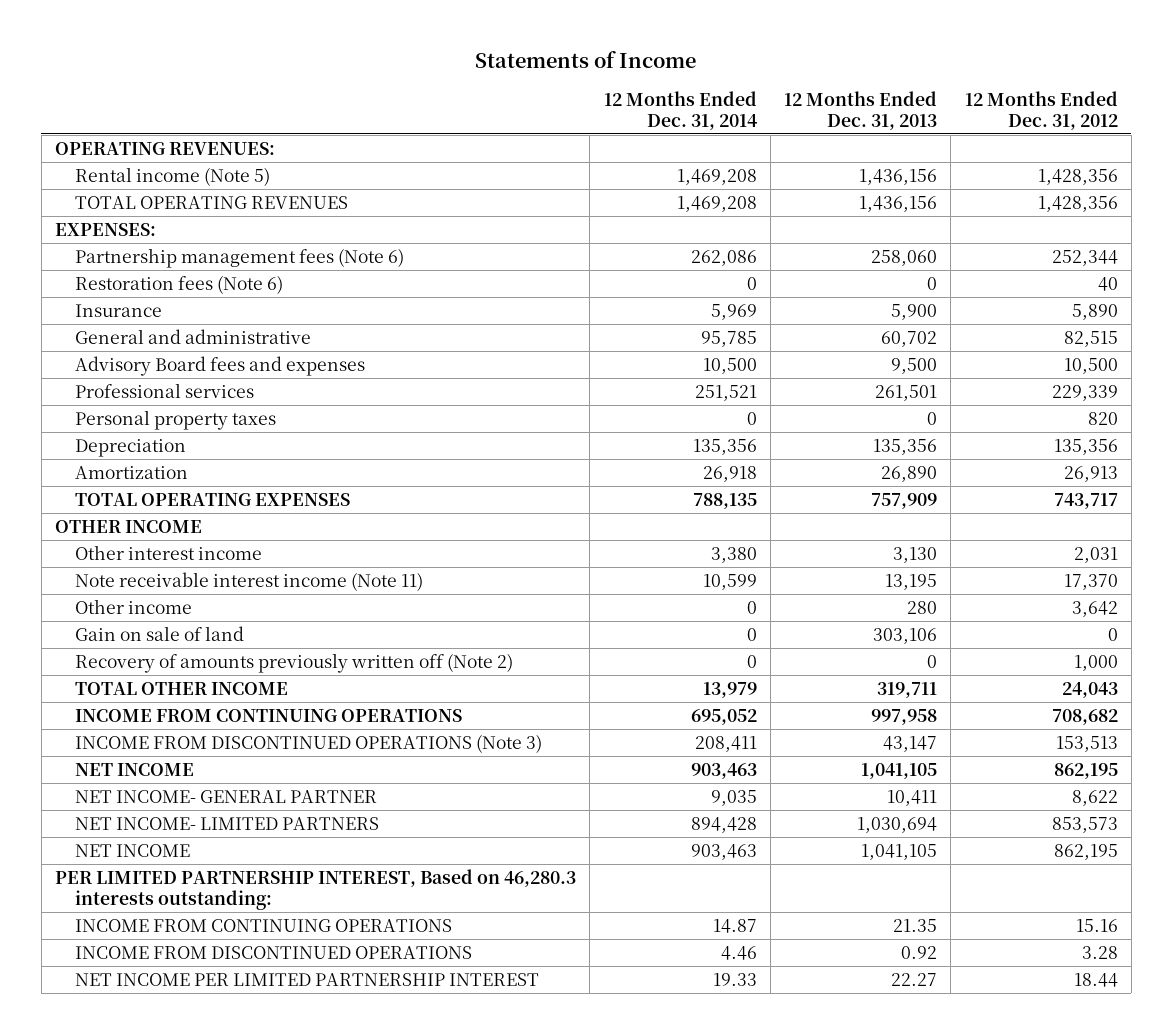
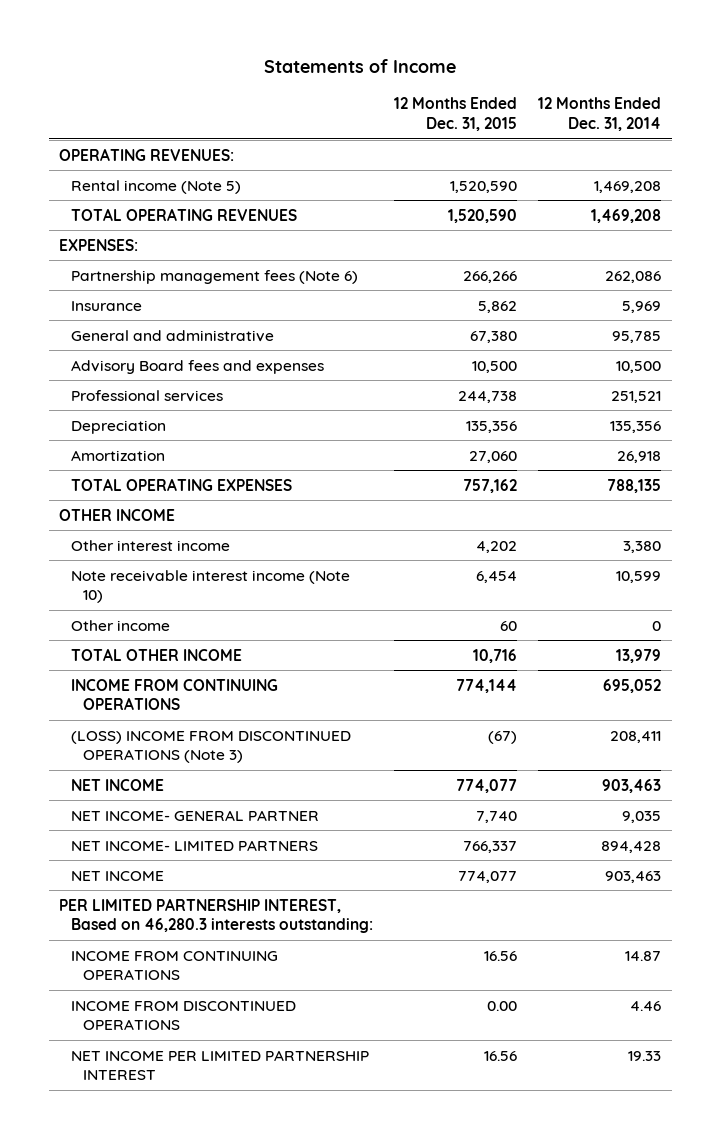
[784,90,938,130] 12 Months Ended Dec. 31, 2013 -> none
[964,90,1118,130] 12 Months Ended Dec. 31, 2012 -> none
none -> [394,97,518,132] 12 Months Ended Dec. 31, 2015
[75,274,284,294] Restoration fees (Note 6) -> none
[75,409,277,430] Personal property taxes -> none
[75,571,424,591] Note receivable interest income (Note 11) -> [70,569,350,604] Note receivable interest income (Note 10)
[75,625,245,641] Gain on sale of land -> none
[75,652,514,673] Recovery of amounts previously written off (Note 2) -> none
[75,733,543,753] INCOME FROM DISCONTINUED OPERATIONS (Note 3) -> [70,730,351,764] (LOSS) INCOME FROM DISCONTINUED OPERATIONS (Note 3)

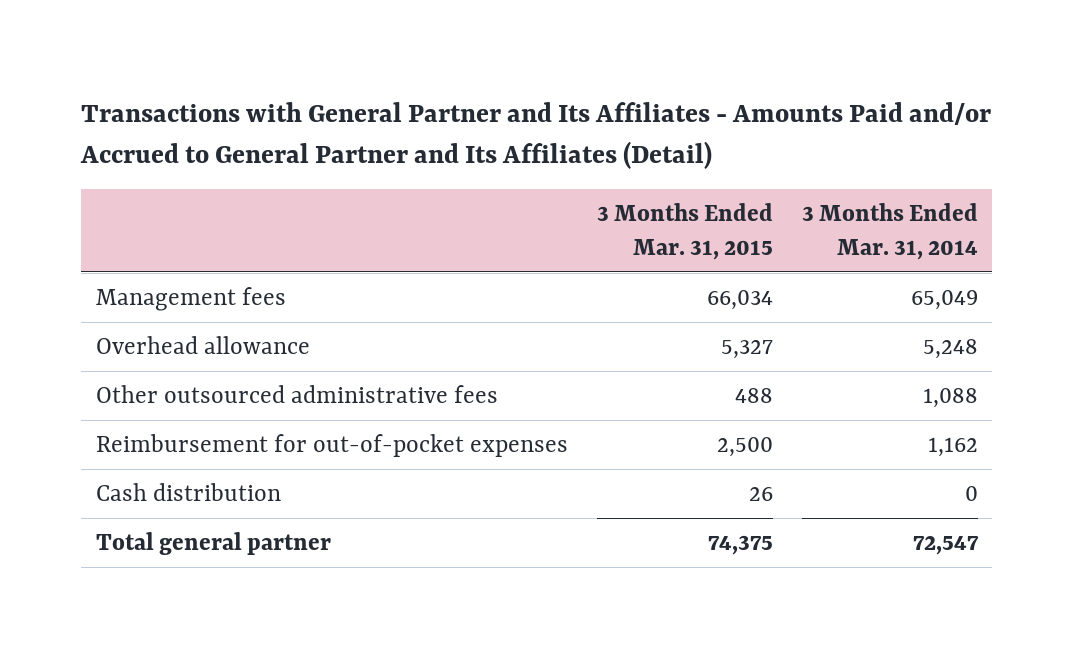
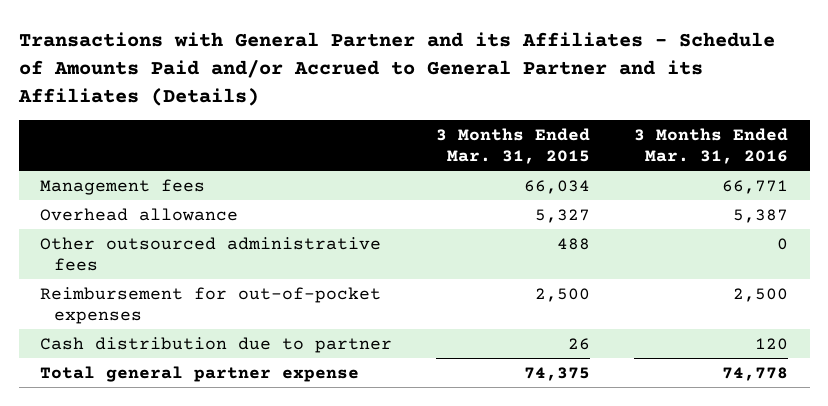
[80,102,992,169] Transactions with General Partner and Its Affiliates - Amounts Paid and/or Accrued to General Partner and Its Affiliates (Detail) -> [17,32,775,107] Transactions with General Partner and its Affiliates - Schedule of Amounts Paid and/or Accrued to General Partner and its Affiliates (Details)
[801,203,978,260] 3 Months Ended Mar. 31, 2014 -> none
none -> [633,127,788,164] 3 Months Ended Mar. 31, 2016
[95,482,281,501] Cash distribution -> [40,336,393,353] Cash distribution due to partner
[95,531,331,555] Total general partner -> [40,365,360,382] Total general partner expense

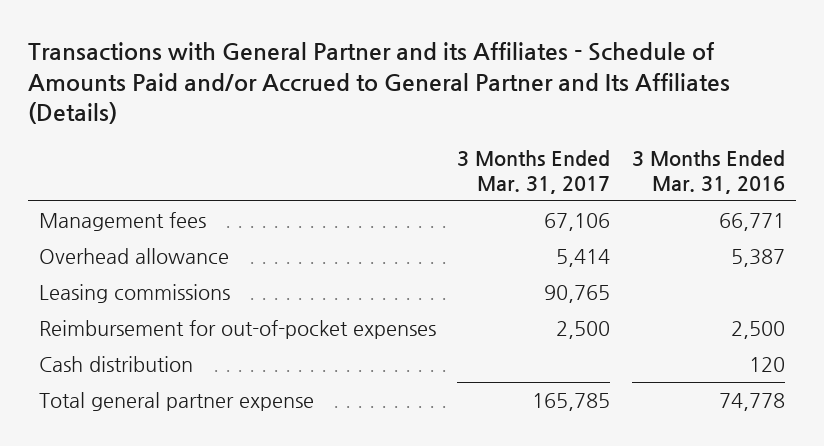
[17,32,775,107] Transactions with General Partner and its Affiliates - Schedule of Amounts Paid and/or Accrued to General Partner and its Affiliates (Details) -> [28,42,731,125] Transactions with General Partner and its Affiliates - Schedule of Amounts Paid and/or Accrued to General Partner and Its Affiliates (Details)
[436,127,591,164] 3 Months Ended Mar. 31, 2015 -> none
none -> [457,150,611,194] 3 Months Ended Mar. 31, 2017
[40,236,382,271] Other outsourced administrative fees -> none
none -> [39,284,231,304] Leasing commissions
[40,336,393,353] Cash distribution due to partner -> [39,356,194,373] Cash distribution

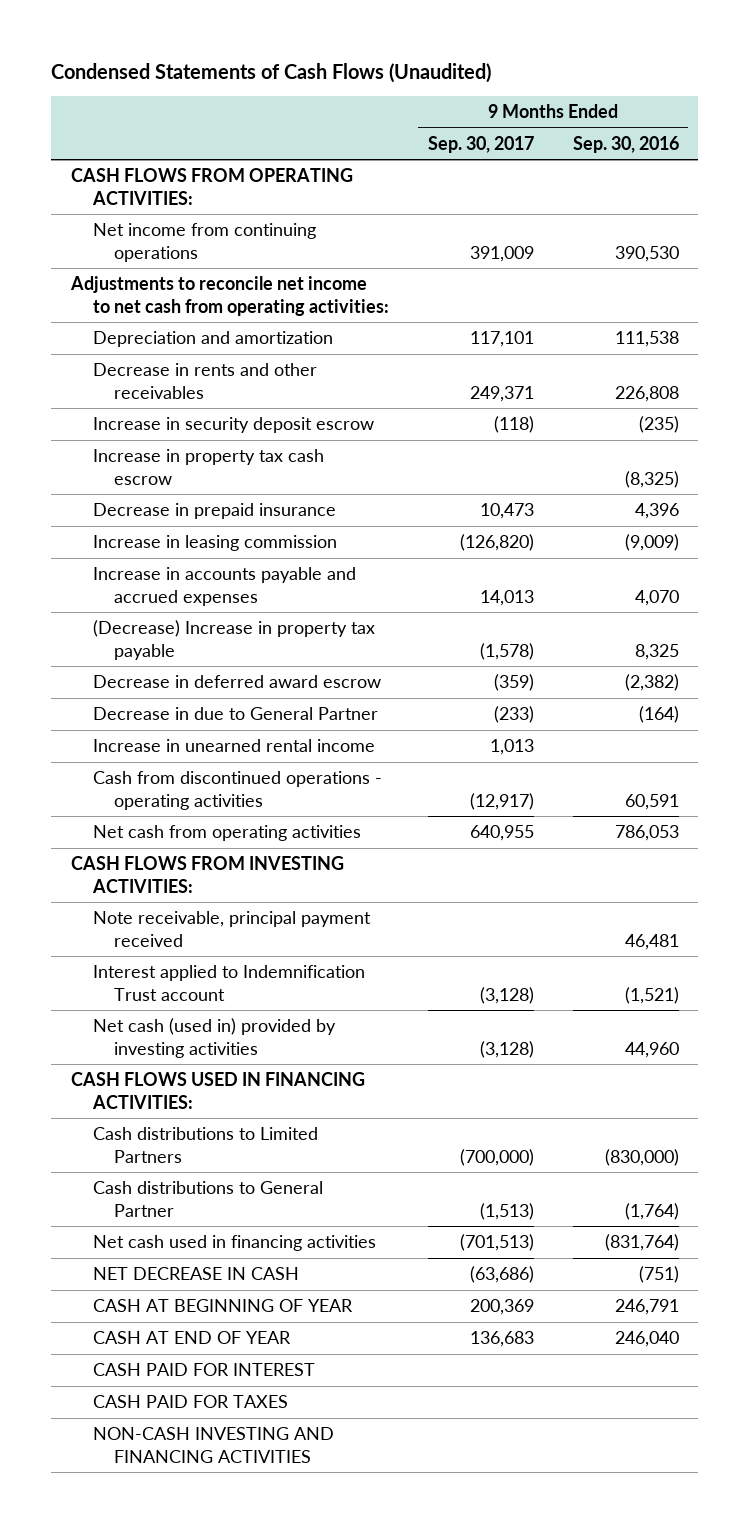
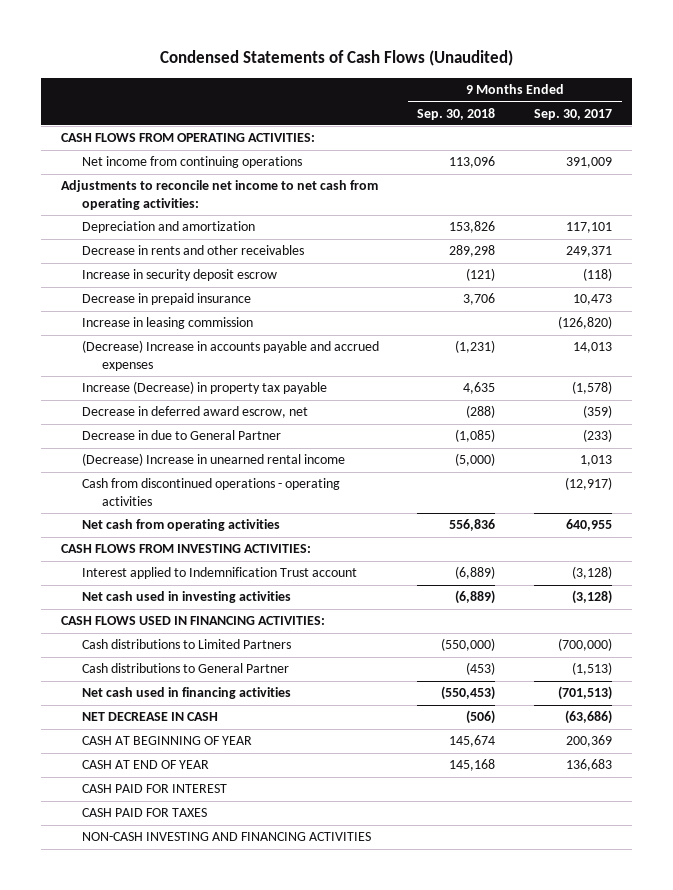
[572,135,679,153] Sep. 30, 2016 -> none
none -> [417,107,496,120] Sep. 30, 2018
[92,449,324,485] Increase in property tax cash escrow -> none
[92,567,356,606] Increase in accounts payable and accrued expenses -> [81,340,379,372] (Decrease) Increase in accounts payable and accrued expenses
[92,620,375,660] (Decrease) Increase in property tax payable -> [81,381,327,395] Increase (Decrease) in property tax payable
[92,675,381,689] Decrease in deferred award escrow -> [81,406,308,419] Decrease in deferred award escrow, net
[92,739,375,753] Increase in unearned rental income -> [81,453,345,467] (Decrease) Increase in unearned rental income
[92,911,371,947] Note receivable, principal payment received -> none
[92,1018,336,1058] Net cash (used in) provided by investing activities -> [81,591,291,604] Net cash used in investing activities

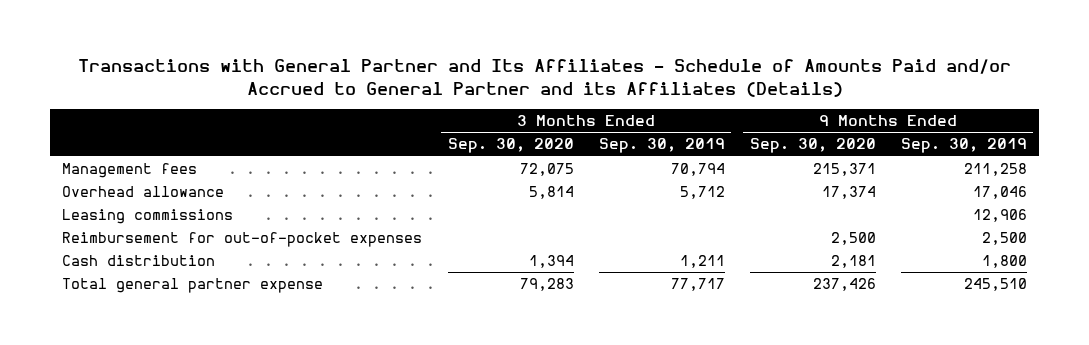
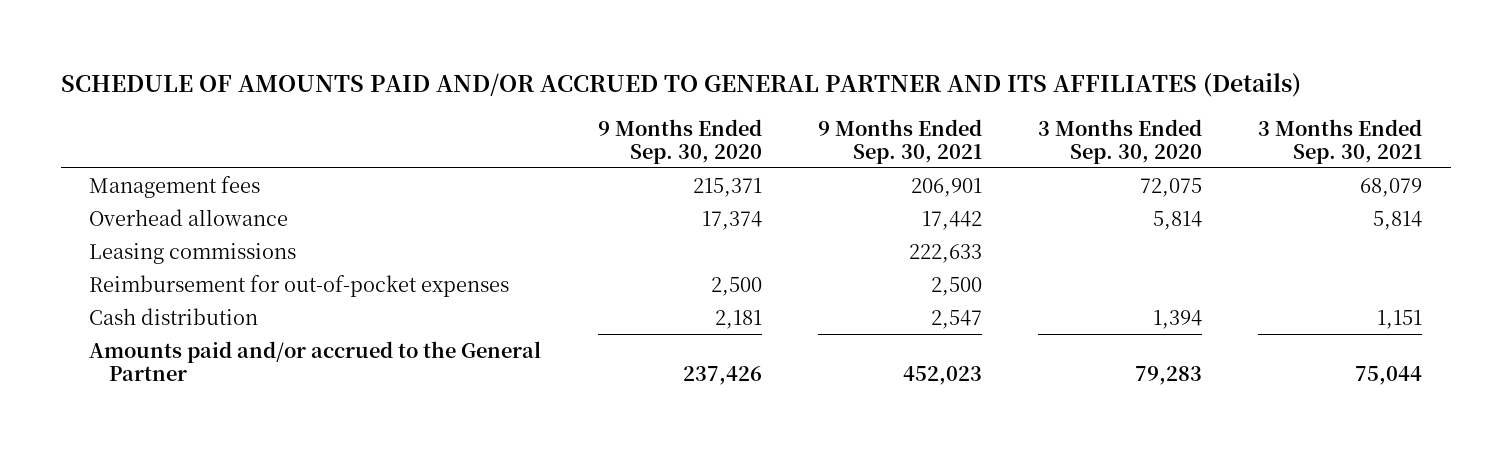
[77,59,1011,97] Transactions with General Partner and Its Affiliates - Schedule of Amounts Paid and/or Accrued to General Partner and its Affiliates (Details) -> [61,73,1302,98] SCHEDULE OF AMOUNTS PAID AND/OR ACCRUED TO GENERAL PARTNER AND ITS AFFILIATES (Details)
[598,138,725,154] Sep. 30, 2019 -> none
[900,138,1027,154] Sep. 30, 2019 -> none
none -> [817,118,982,164] 9 Months Ended Sep. 30, 2021
none -> [1258,118,1423,164] 3 Months Ended Sep. 30, 2021
[62,278,324,294] Total general partner expense -> [89,340,542,381] Amounts paid and/or accrued to the General Partner

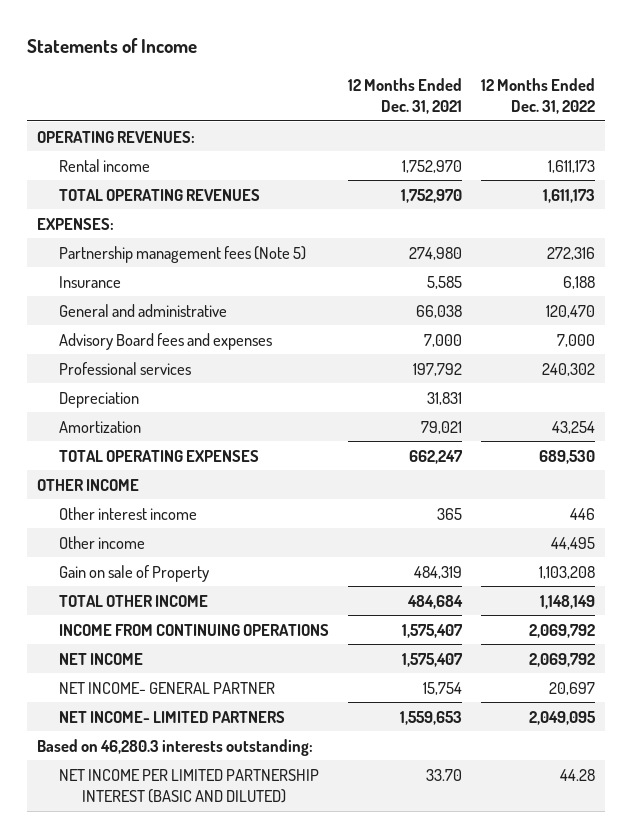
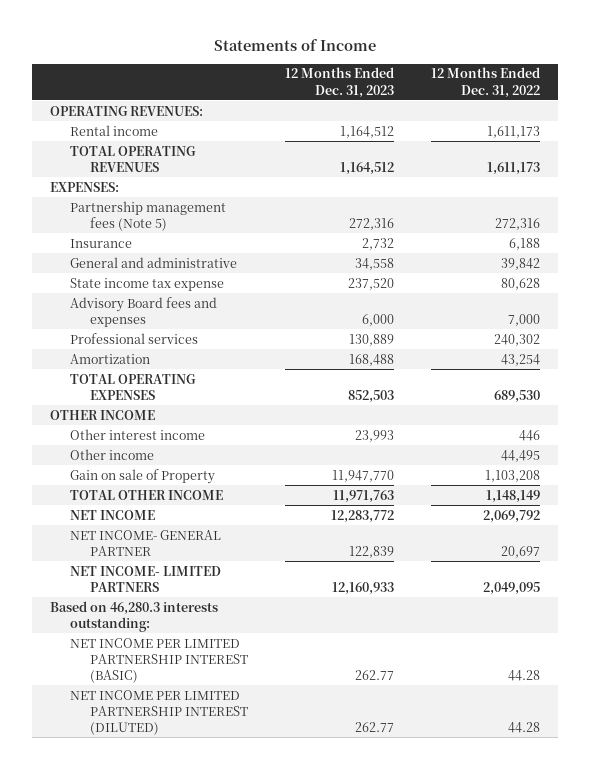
[348,77,463,115] 12 Months Ended Dec. 31, 2021 -> none
none -> [284,67,394,98] 12 Months Ended Dec. 31, 2023
[546,304,596,318] 120,470 -> [500,257,540,270] 39,842
none -> [69,277,224,291] State income tax expense
[59,391,140,408] Depreciation -> none
[59,623,330,636] INCOME FROM CONTINUING OPERATIONS -> none
[59,768,320,804] NET INCOME PER LIMITED PARTNERSHIP INTEREST (BASIC AND DILUTED) -> [69,637,248,684] NET INCOME PER LIMITED PARTNERSHIP INTEREST (BASIC)
none -> [69,689,248,736] NET INCOME PER LIMITED PARTNERSHIP INTEREST (DILUTED)

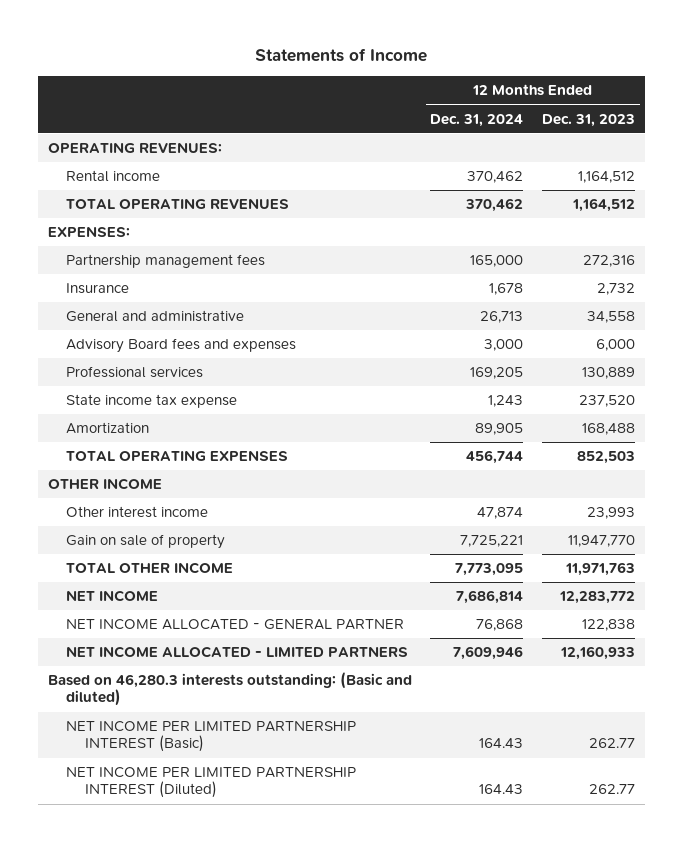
[430,67,540,98] 12 Months Ended Dec. 31, 2022 -> none
none -> [430,113,524,127] Dec. 31, 2024
[69,200,226,231] Partnership management fees (Note 5) -> [66,254,266,269] Partnership management fees
[69,277,224,291] State income tax expense -> [66,394,238,409] State income tax expense
[69,448,154,460] Other income -> none
[69,468,215,484] Gain on sale of Property -> [66,534,226,550] Gain on sale of property
[69,529,221,556] NET INCOME- GENERAL PARTNER -> [66,619,405,631] NET INCOME ALLOCATED - GENERAL PARTNER
[348,545,394,558] 122,839 -> [582,619,636,632] 122,838
[69,565,221,592] NET INCOME- LIMITED PARTNERS -> [66,646,409,659] NET INCOME ALLOCATED - LIMITED PARTNERS
[50,600,219,632] Based on 46,280.3 interests outstanding: -> [47,672,412,707] Based on 46,280.3 interests outstanding: (Basic and diluted)
[69,637,248,684] NET INCOME PER LIMITED PARTNERSHIP INTEREST (BASIC) -> [66,721,357,753] NET INCOME PER LIMITED PARTNERSHIP INTEREST (Basic)
[69,689,248,736] NET INCOME PER LIMITED PARTNERSHIP INTEREST (DILUTED) -> [66,767,357,799] NET INCOME PER LIMITED PARTNERSHIP INTEREST (Diluted)

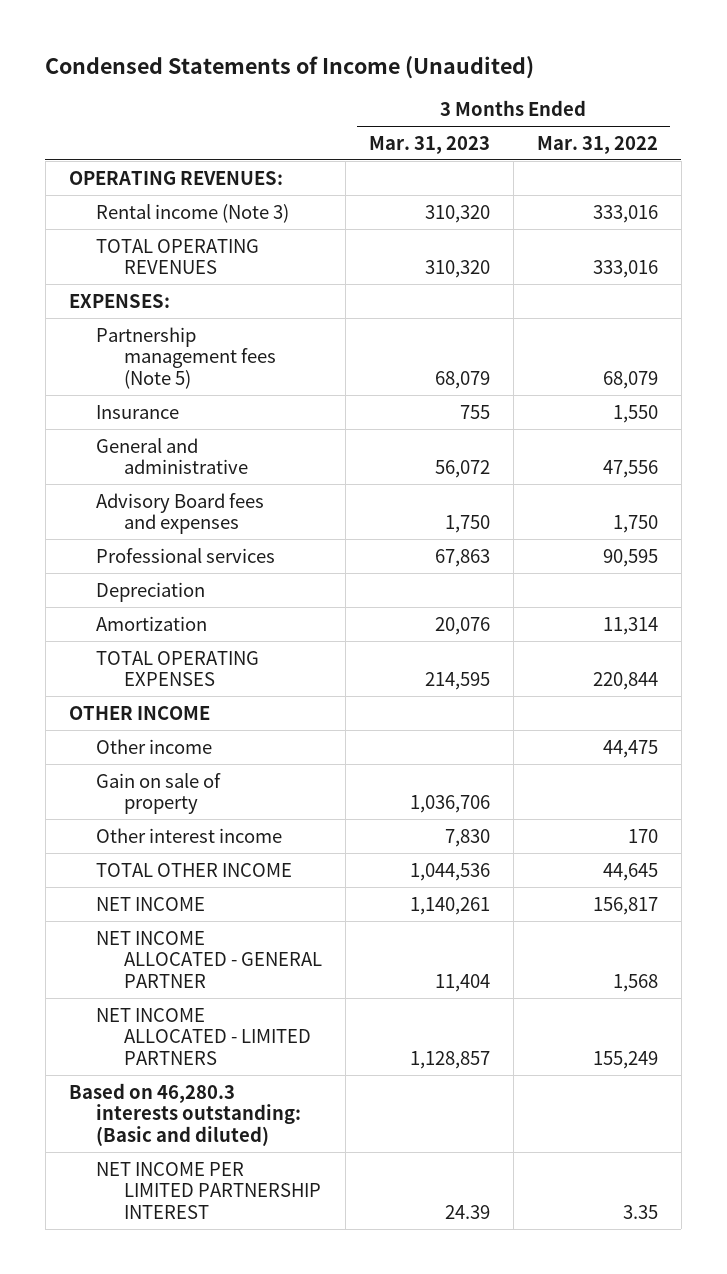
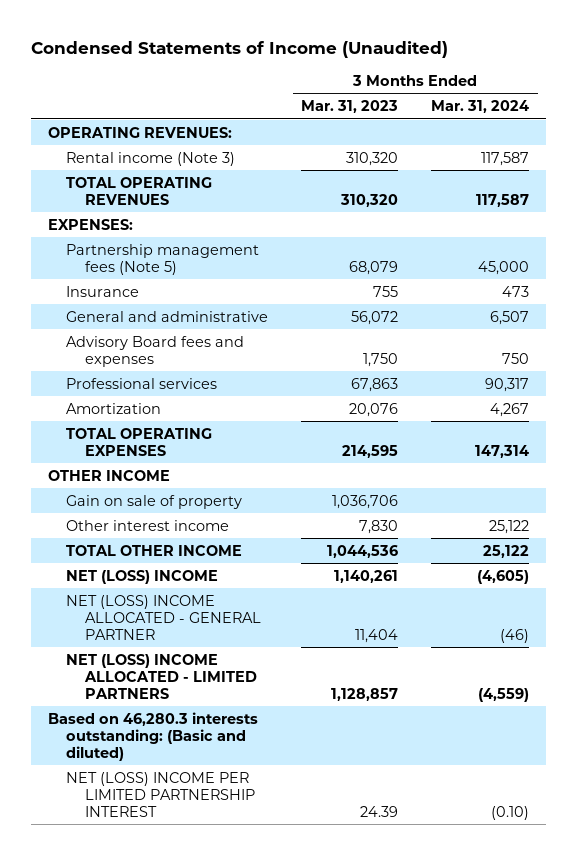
[536,135,658,154] Mar. 31, 2022 -> none
none -> [431,100,530,114] Mar. 31, 2024
[96,581,206,602] Depreciation -> none
[96,738,213,754] Other income -> none
[96,896,206,911] NET INCOME -> [66,569,219,584] NET (LOSS) INCOME
[96,930,322,988] NET INCOME ALLOCATED - GENERAL PARTNER -> [66,594,261,641] NET (LOSS) INCOME ALLOCATED - GENERAL PARTNER
[96,1007,311,1065] NET INCOME ALLOCATED - LIMITED PARTNERS -> [66,653,257,700] NET (LOSS) INCOME ALLOCATED - LIMITED PARTNERS
[96,1161,321,1219] NET INCOME PER LIMITED PARTNERSHIP INTEREST -> [66,771,255,818] NET (LOSS) INCOME PER LIMITED PARTNERSHIP INTEREST

